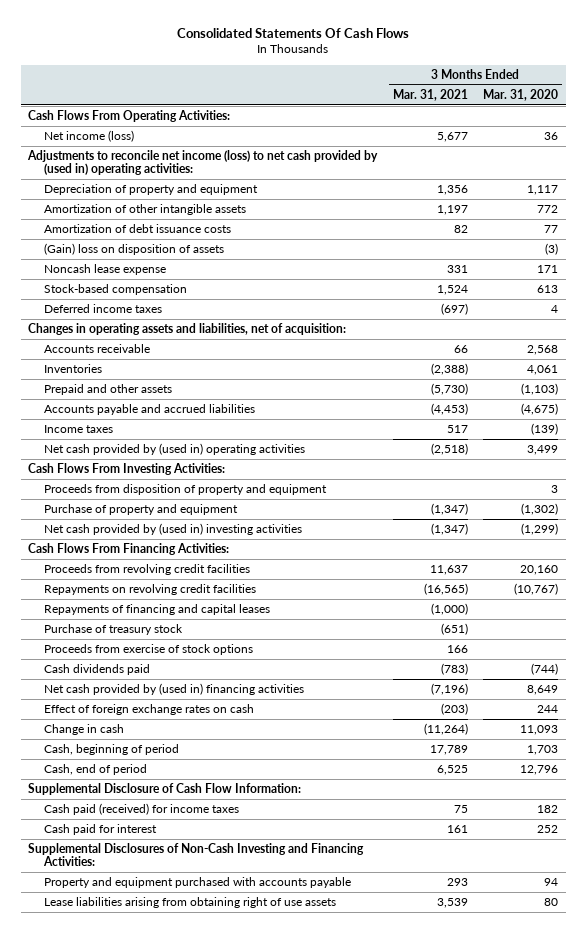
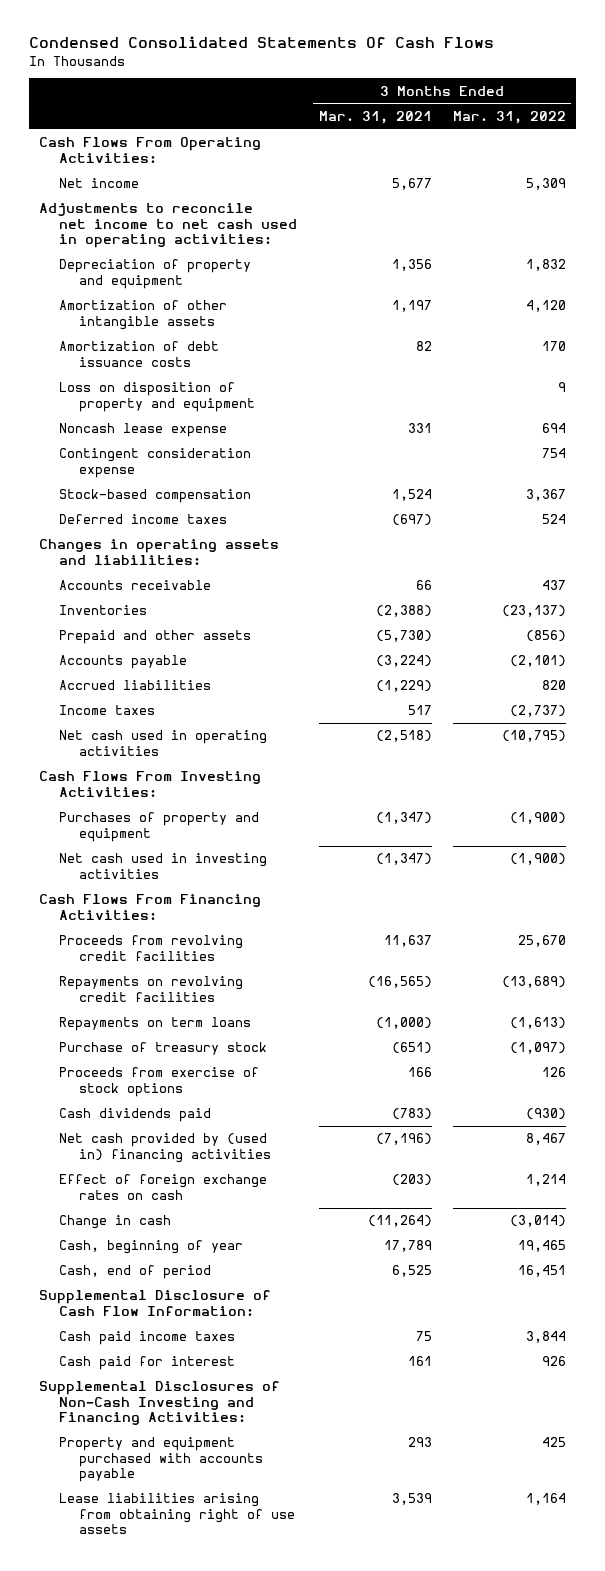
[177,28,410,39] Consolidated Statements Of Cash Flows -> [28,36,494,49] Condensed Consolidated Statements Of Cash Flows
[483,88,559,101] Mar. 31, 2020 -> none
none -> [452,110,566,124] Mar. 31, 2022
[43,130,134,143] Net income (loss) -> [59,178,140,189] Net income
[27,150,379,176] Adjustments to reconcile net income (loss) to net cash provided by (used in) operating activities: -> [39,203,298,249] Adjustments to reconcile net income to net cash used in operating activities:
[43,243,224,256] (Gain) loss on disposition of assets -> [59,382,256,412] Loss on disposition of property and equipment
none -> [59,448,252,478] Contingent consideration expense
[28,323,347,336] Changes in operating assets and liabilities, net of acquisition: -> [39,539,280,565] Changes in operating assets and liabilities:
[43,404,255,416] Accounts payable and accrued liabilities -> none
none -> [59,655,188,670] Accounts payable
none -> [59,680,212,691] Accrued liabilities
[43,443,305,456] Net cash provided by (used in) operating activities -> [59,730,268,756] Net cash used in operating activities
[43,484,327,496] Proceeds from disposition of property and equipment -> none
[43,504,238,516] Purchase of property and equipment -> [59,812,260,842] Purchases of property and equipment
[43,523,302,536] Net cash provided by (used in) investing activities -> [59,853,268,879] Net cash used in investing activities
[43,604,270,616] Repayments of financing and capital leases -> none
none -> [59,1017,252,1032] Repayments on term loans
[43,744,179,756] Cash, beginning of period -> [59,1240,244,1255] Cash, beginning of year
[43,803,239,816] Cash paid (received) for income taxes -> [59,1331,236,1346] Cash paid income taxes

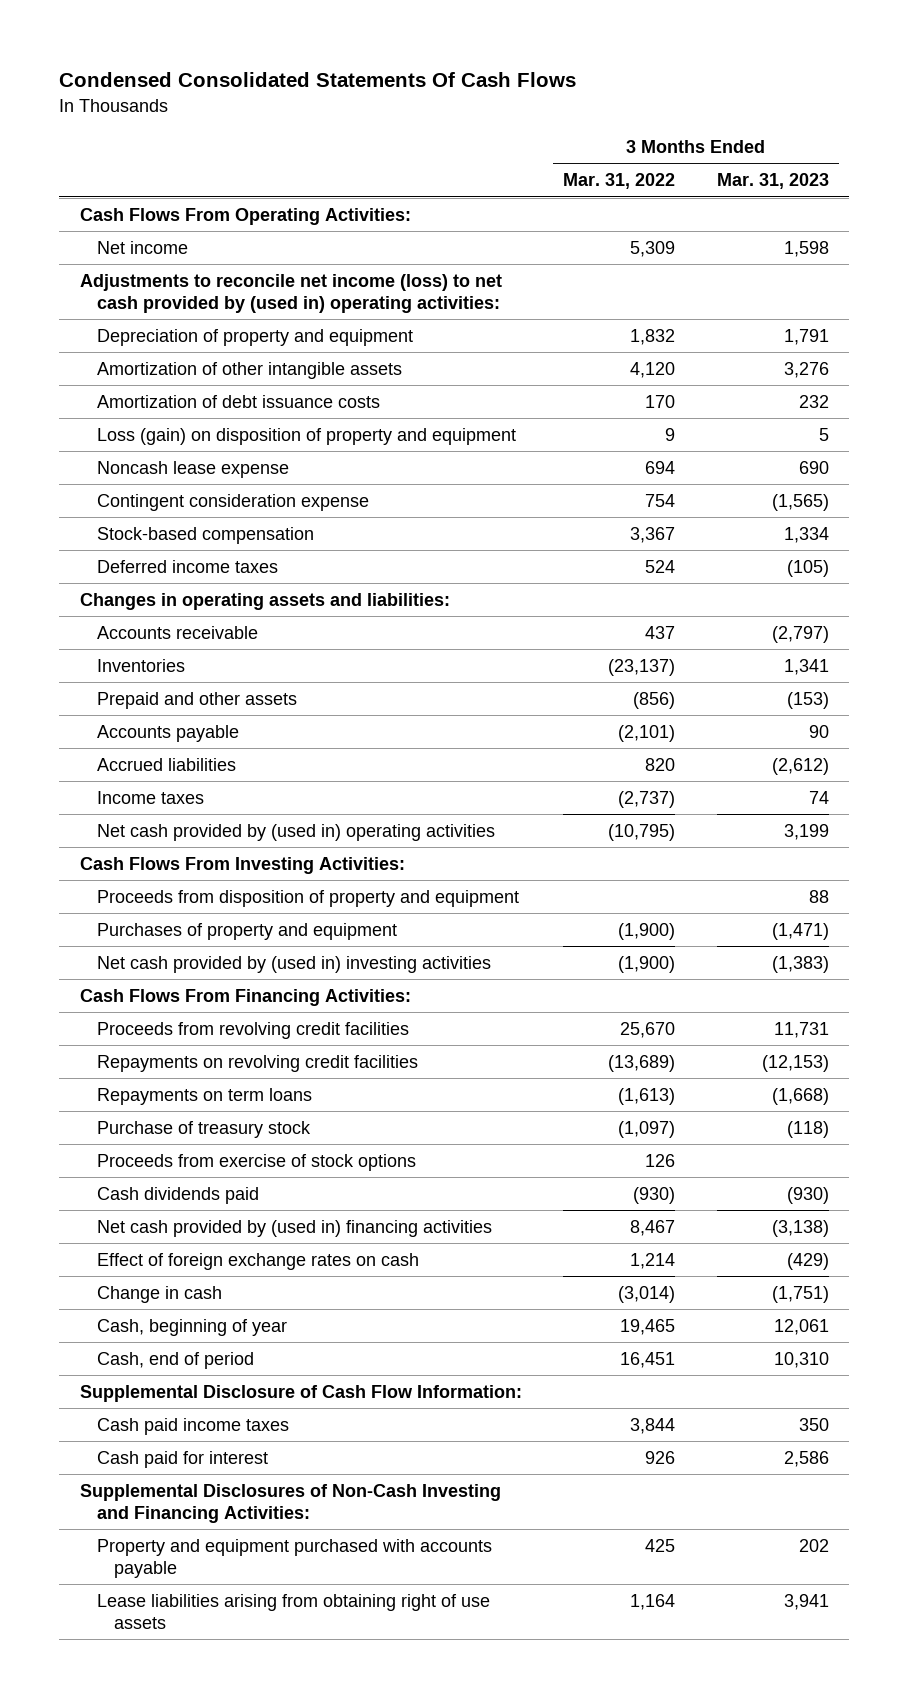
[318,110,432,124] Mar. 31, 2021 -> none
none -> [716,173,829,190] Mar. 31, 2023
[39,203,298,249] Adjustments to reconcile net income to net cash used in operating activities: -> [80,273,503,313] Adjustments to reconcile net income (loss) to net cash provided by (used in) operating activities:
[59,382,256,412] Loss on disposition of property and equipment -> [97,427,517,445] Loss (gain) on disposition of property and equipment
[59,730,268,756] Net cash used in operating activities -> [97,823,496,841] Net cash provided by (used in) operating activities
none -> [97,889,520,907] Proceeds from disposition of property and equipment
[59,853,268,879] Net cash used in investing activities -> [97,955,492,973] Net cash provided by (used in) investing activities

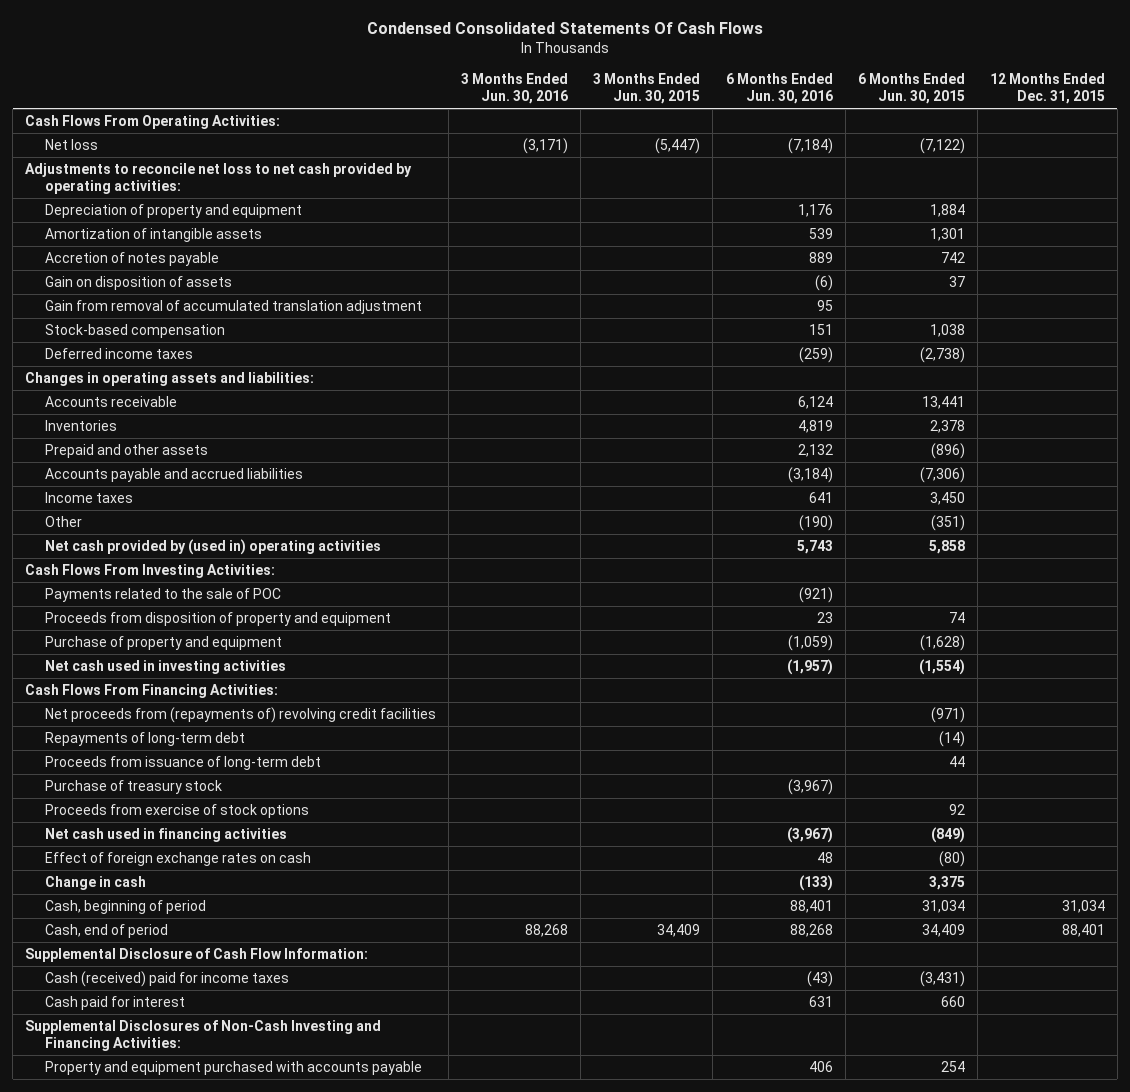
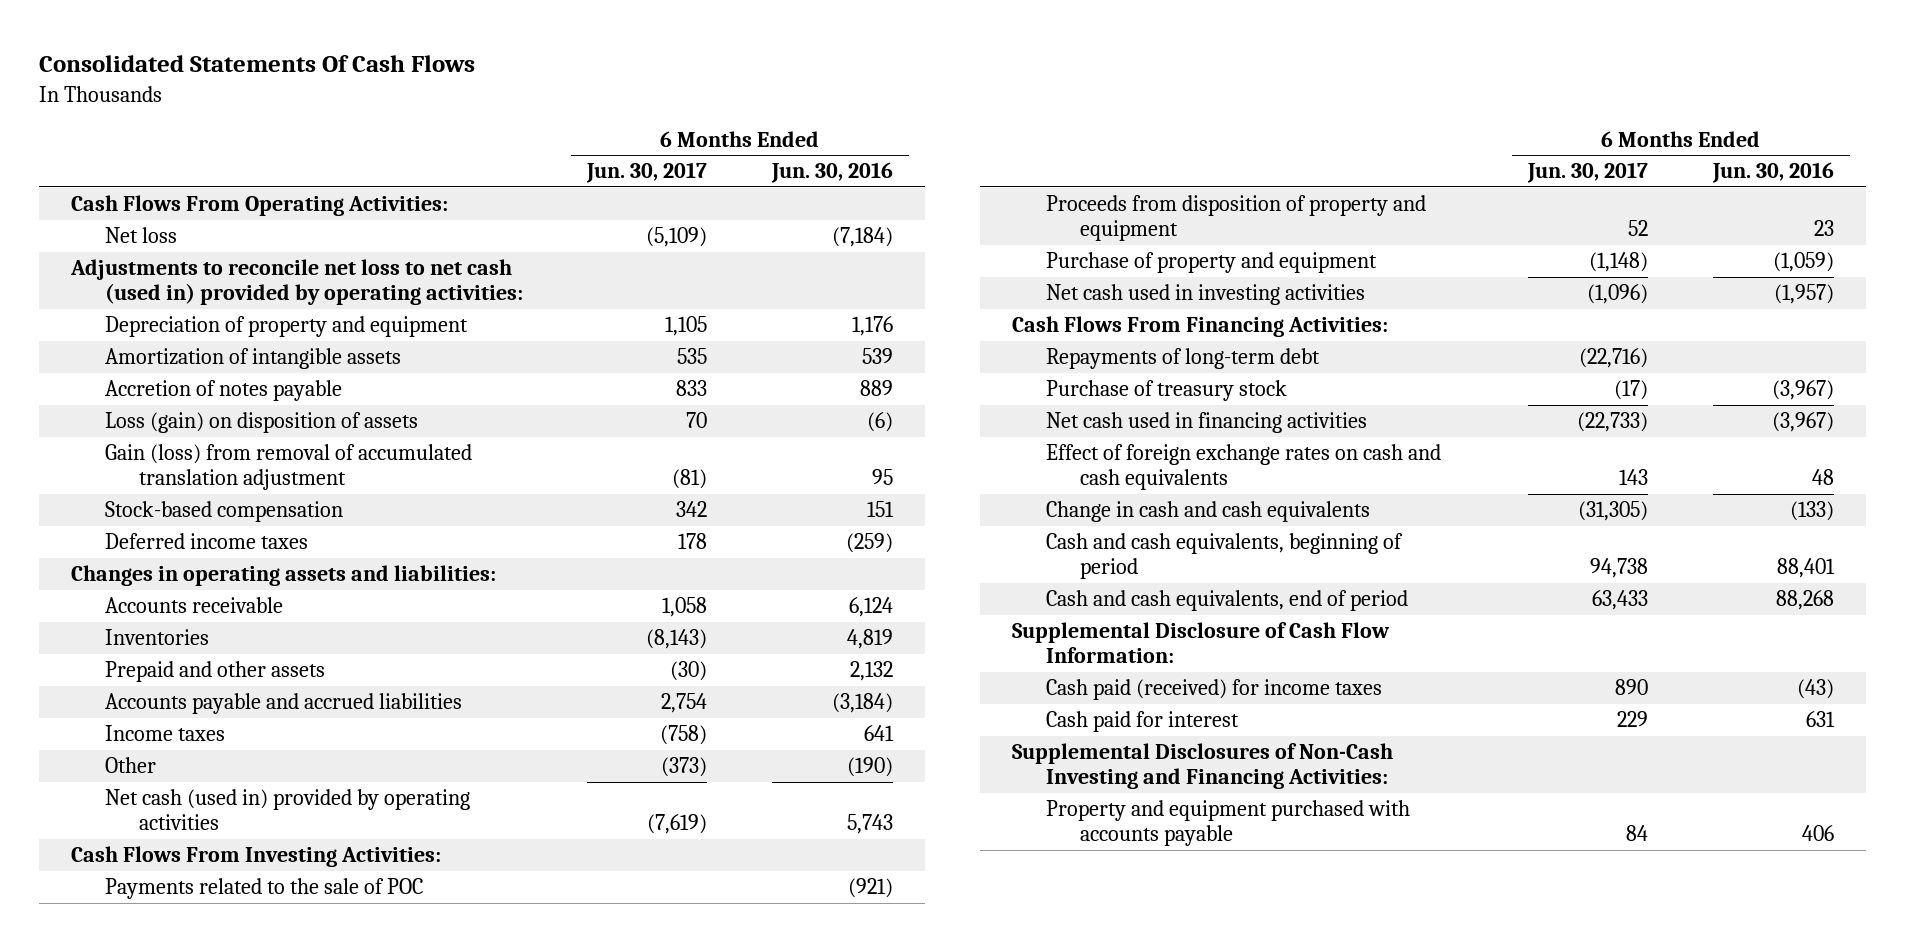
[367,22,764,35] Condensed Consolidated Statements Of Cash Flows -> [38,55,475,73] Consolidated Statements Of Cash Flows
[461,72,569,104] 3 Months Ended Jun. 30, 2016 -> none
[593,72,701,104] 3 Months Ended Jun. 30, 2015 -> none
[857,72,965,104] 6 Months Ended Jun. 30, 2015 -> none
[989,72,1105,104] 12 Months Ended Dec. 31, 2015 -> none
none -> [586,162,708,184] Jun. 30, 2017
[25,163,413,195] Adjustments to reconcile net loss to net cash provided by operating activities: -> [70,259,523,306] Adjustments to reconcile net loss to net cash (used in) provided by operating activities:
[45,276,233,291] Gain on disposition of assets -> [104,412,418,434] Loss (gain) on disposition of assets
[45,300,423,315] Gain from removal of accumulated translation adjustment -> [104,444,472,491] Gain (loss) from removal of accumulated translation adjustment
[45,539,382,556] Net cash provided by (used in) operating activities -> [104,789,470,831] Net cash (used in) provided by operating activities
[45,707,437,724] Net proceeds from (repayments of) revolving credit facilities -> none
[45,756,322,771] Proceeds from issuance of long-term debt -> none
[45,804,310,819] Proceeds from exercise of stock options -> none
[45,852,312,867] Effect of foreign exchange rates on cash -> [1045,444,1441,491] Effect of foreign exchange rates on cash and cash equivalents
[45,876,147,891] Change in cash -> [1045,501,1370,523] Change in cash and cash equivalents
[45,900,207,915] Cash, beginning of period -> [1045,533,1403,580] Cash and cash equivalents, beginning of period
[45,924,169,939] Cash, end of period -> [1045,590,1408,612] Cash and cash equivalents, end of period
[45,971,290,988] Cash (received) paid for income taxes -> [1045,679,1382,701] Cash paid (received) for income taxes

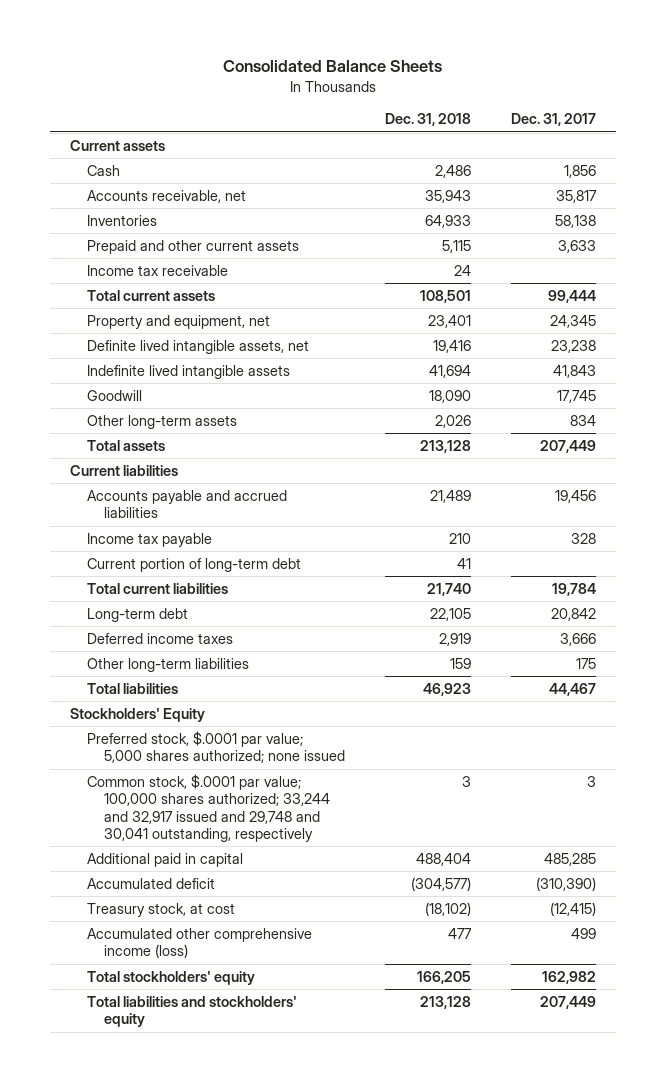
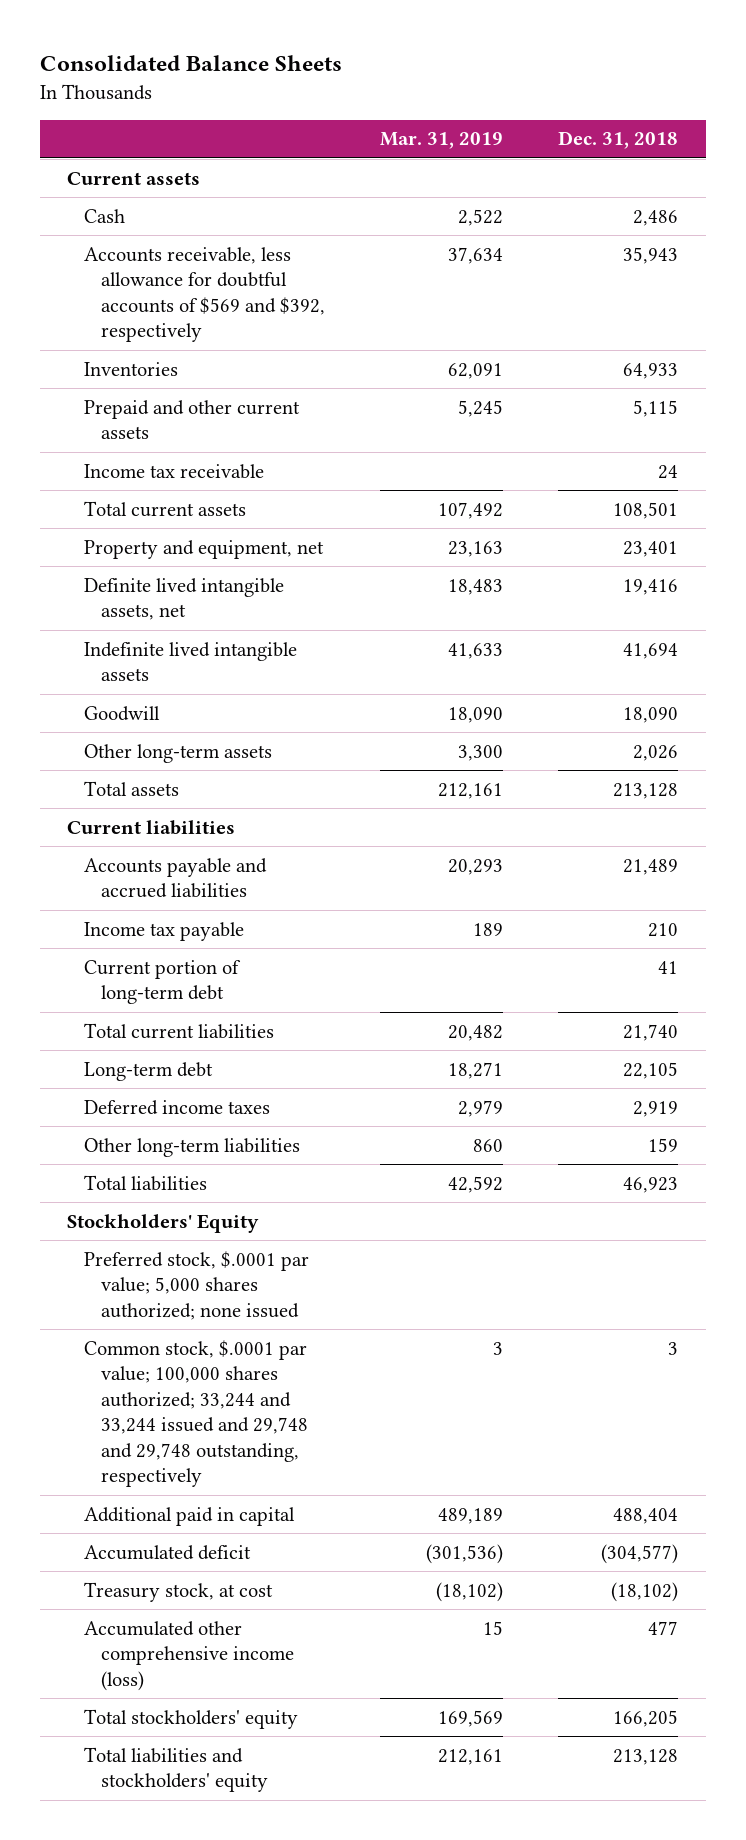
[510,113,596,127] Dec. 31, 2017 -> none
none -> [380,132,504,150] Mar. 31, 2019
[86,189,246,203] Accounts receivable, net -> [83,246,325,343] Accounts receivable, less allowance for doubtful accounts of $569 and $392, respectively
[86,773,330,843] Common stock, $.0001 par value; 100,000 shares authorized; 33,244 and 32,917 issued and 29,748 and 30,041 outstanding, respectively -> [83,1339,308,1488] Common stock, $.0001 par value; 100,000 shares authorized; 33,244 and 33,244 issued and 29,748 and 29,748 outstanding, respectively

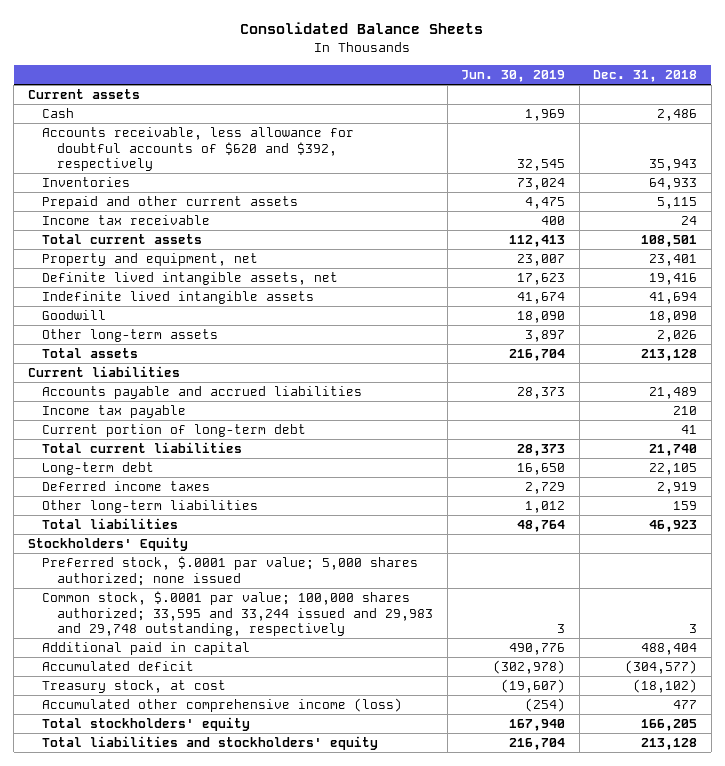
[380,132,504,150] Mar. 31, 2019 -> none
none -> [461,70,566,83] Jun. 30, 2019
[83,246,325,343] Accounts receivable, less allowance for doubtful accounts of $569 and $392, respectively -> [42,127,355,171] Accounts receivable, less allowance for doubtful accounts of $620 and $392, respectively
[83,1339,308,1488] Common stock, $.0001 par value; 100,000 shares authorized; 33,244 and 33,244 issued and 29,748 and 29,748 outstanding, respectively -> [42,591,434,636] Common stock, $.0001 par value; 100,000 shares authorized; 33,595 and 33,244 issued and 29,983 and 29,748 outstanding, respectively

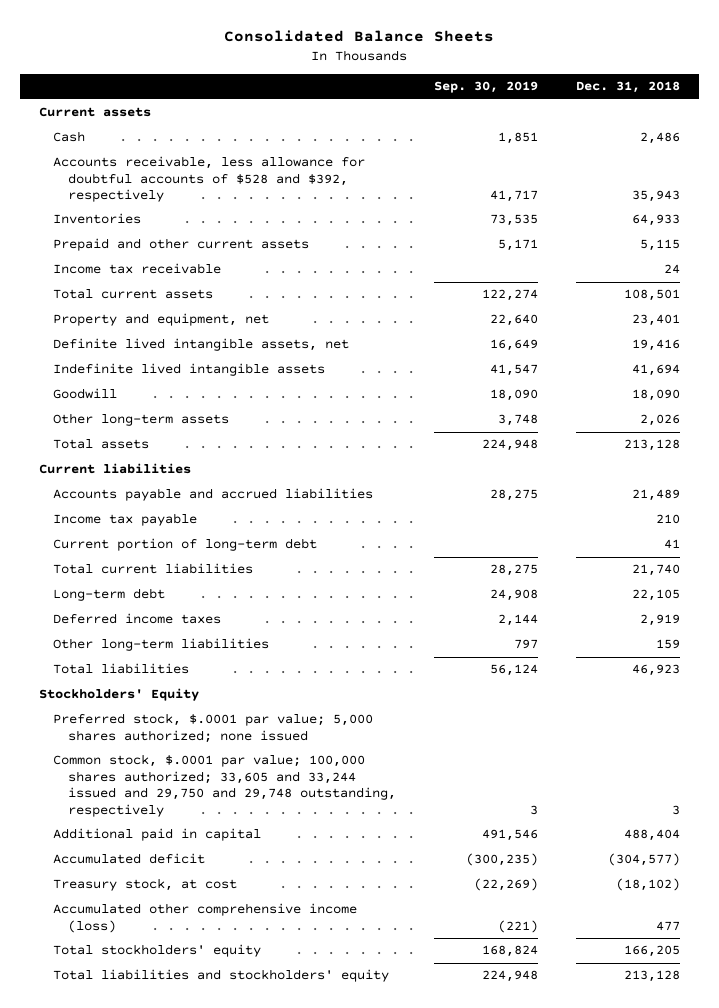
[461,70,566,83] Jun. 30, 2019 -> none
none -> [433,81,538,94] Sep. 30, 2019
[42,127,355,171] Accounts receivable, less allowance for doubtful accounts of $620 and $392, respectively -> [53,156,366,203] Accounts receivable, less allowance for doubtful accounts of $528 and $392, respectively
[42,591,434,636] Common stock, $.0001 par value; 100,000 shares authorized; 33,595 and 33,244 issued and 29,983 and 29,748 outstanding, respectively -> [53,754,396,817] Common stock, $.0001 par value; 100,000 shares authorized; 33,605 and 33,244 issued and 29,750 and 29,748 outstanding, respectively

